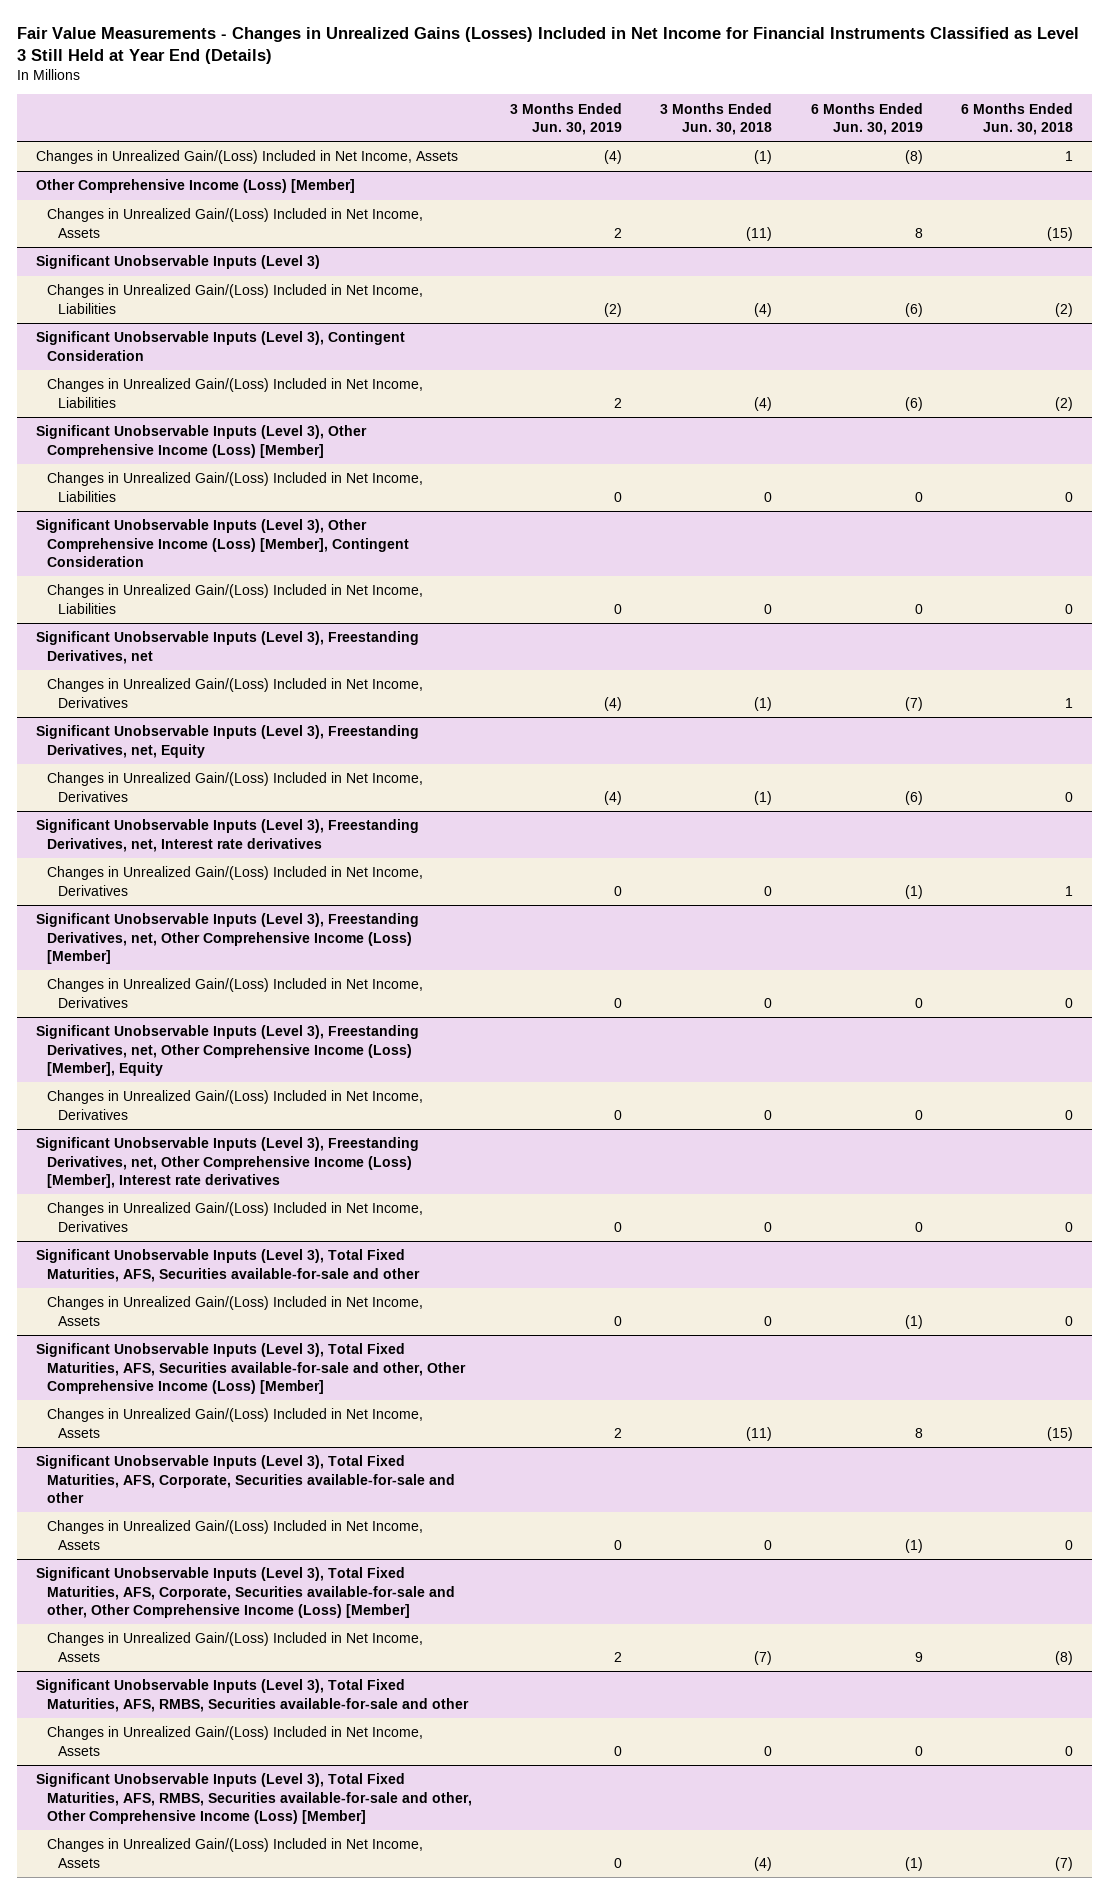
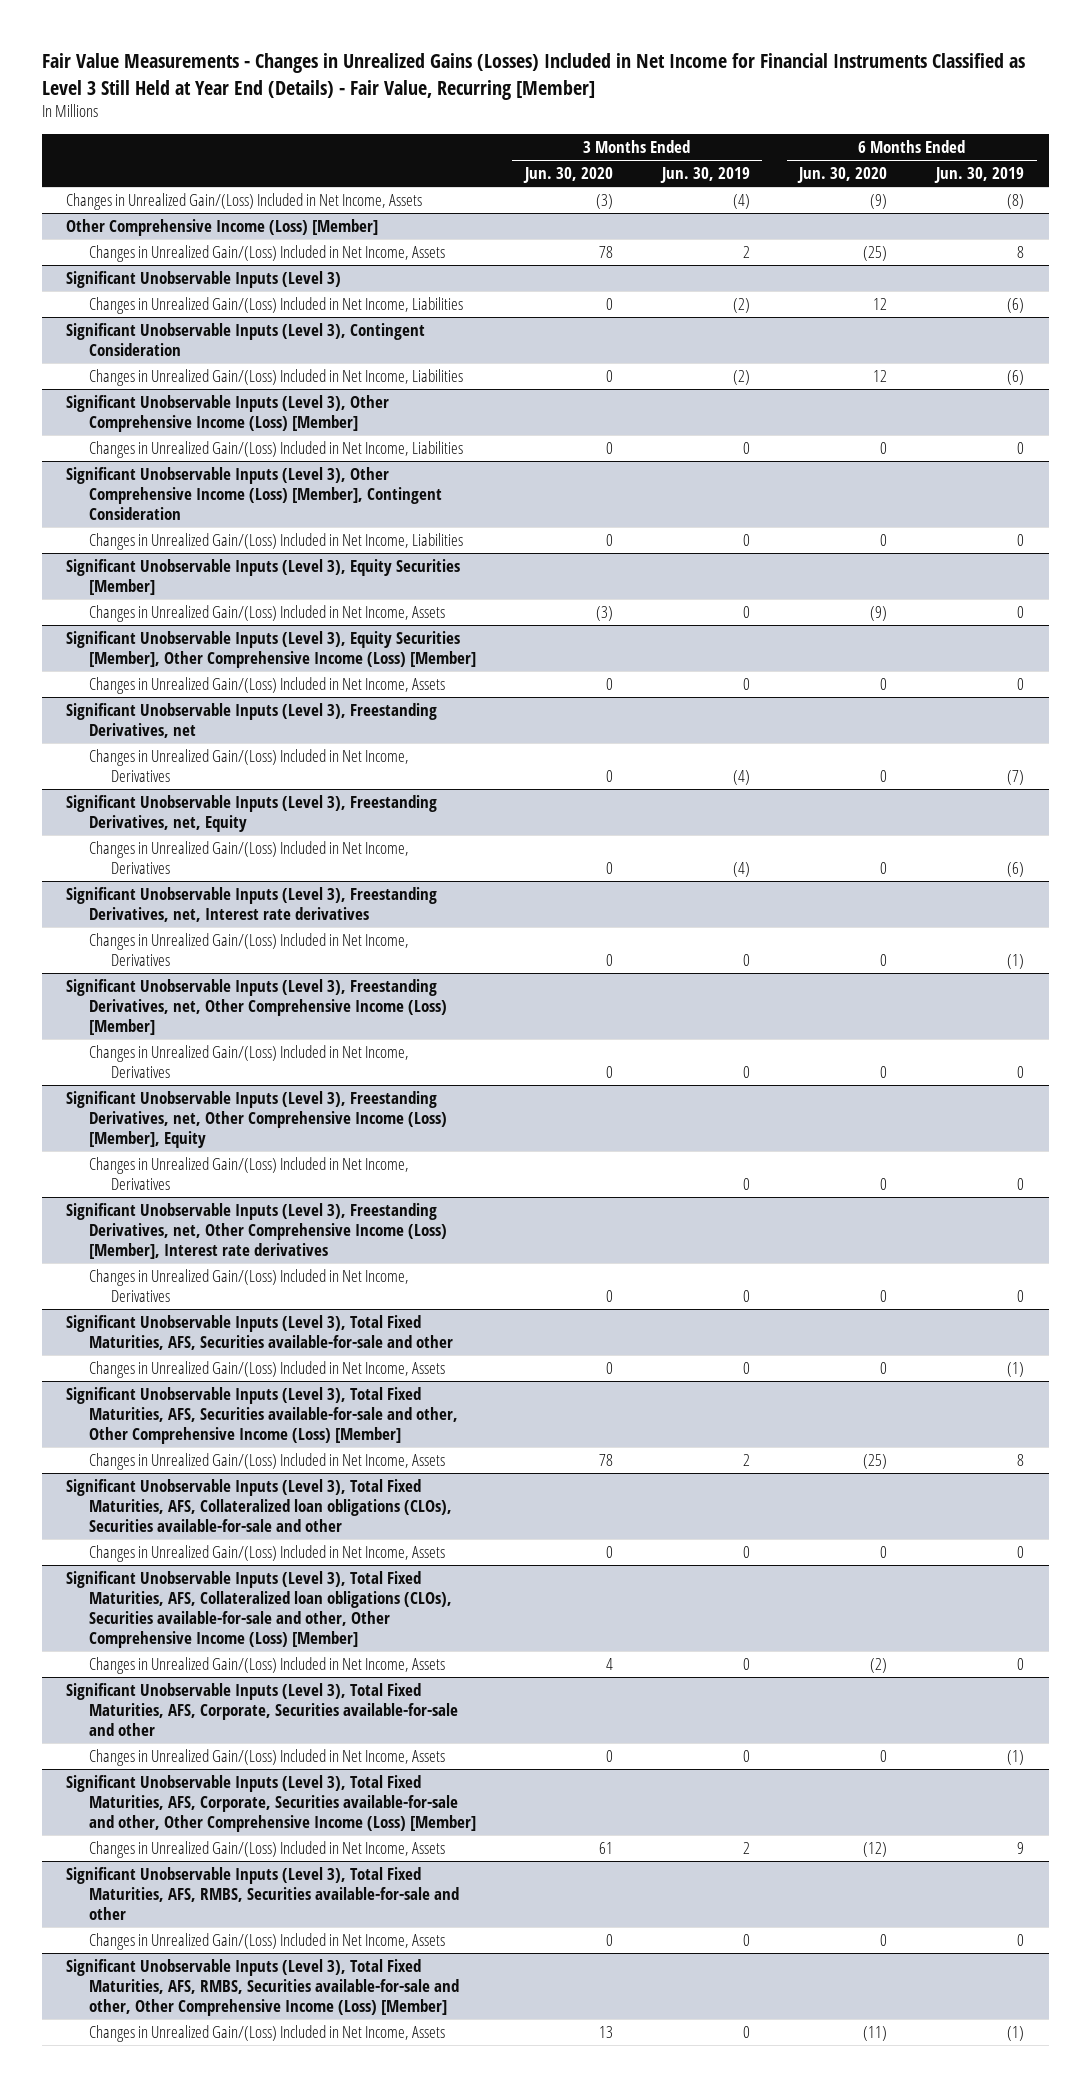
[16,27,1079,65] Fair Value Measurements - Changes in Unrealized Gains (Losses) Included in Net Income for Financial Instruments Classified as Level 3 Still Held at Year End (Details) -> [41,53,1025,100] Fair Value Measurements - Changes in Unrealized Gains (Losses) Included in Net Income for Financial Instruments Classified as Level 3 Still Held at Year End (Details) - Fair Value, Recurring [Member]
[660,102,773,136] 3 Months Ended Jun. 30, 2018 -> none
[961,102,1074,136] 6 Months Ended Jun. 30, 2018 -> none
none -> [522,167,613,184] Jun. 30, 2020
none -> [797,167,888,184] Jun. 30, 2020
[614,397,623,408] 2 -> [733,369,751,385] (2)
none -> [66,558,461,595] Significant Unobservable Inputs (Level 3), Equity Securities [Member]
none -> [88,604,445,622] Changes in Unrealized Gain/(Loss) Included in Net Income, Assets
none -> [66,630,476,668] Significant Unobservable Inputs (Level 3), Equity Securities [Member], Other Comprehensive Income (Loss) [Member]
none -> [88,676,445,694] Changes in Unrealized Gain/(Loss) Included in Net Income, Assets
none -> [66,1478,452,1532] Significant Unobservable Inputs (Level 3), Total Fixed Maturities, AFS, Collateralized loan obligations (CLOs), Securities available-for-sale and other
none -> [88,1544,445,1562] Changes in Unrealized Gain/(Loss) Included in Net Income, Assets
none -> [66,1570,452,1648] Significant Unobservable Inputs (Level 3), Total Fixed Maturities, AFS, Collateralized loan obligations (CLOs), Securities available-for-sale and other, Other Comprehensive Income (Loss) [Member]
none -> [88,1656,445,1674] Changes in Unrealized Gain/(Loss) Included in Net Income, Assets

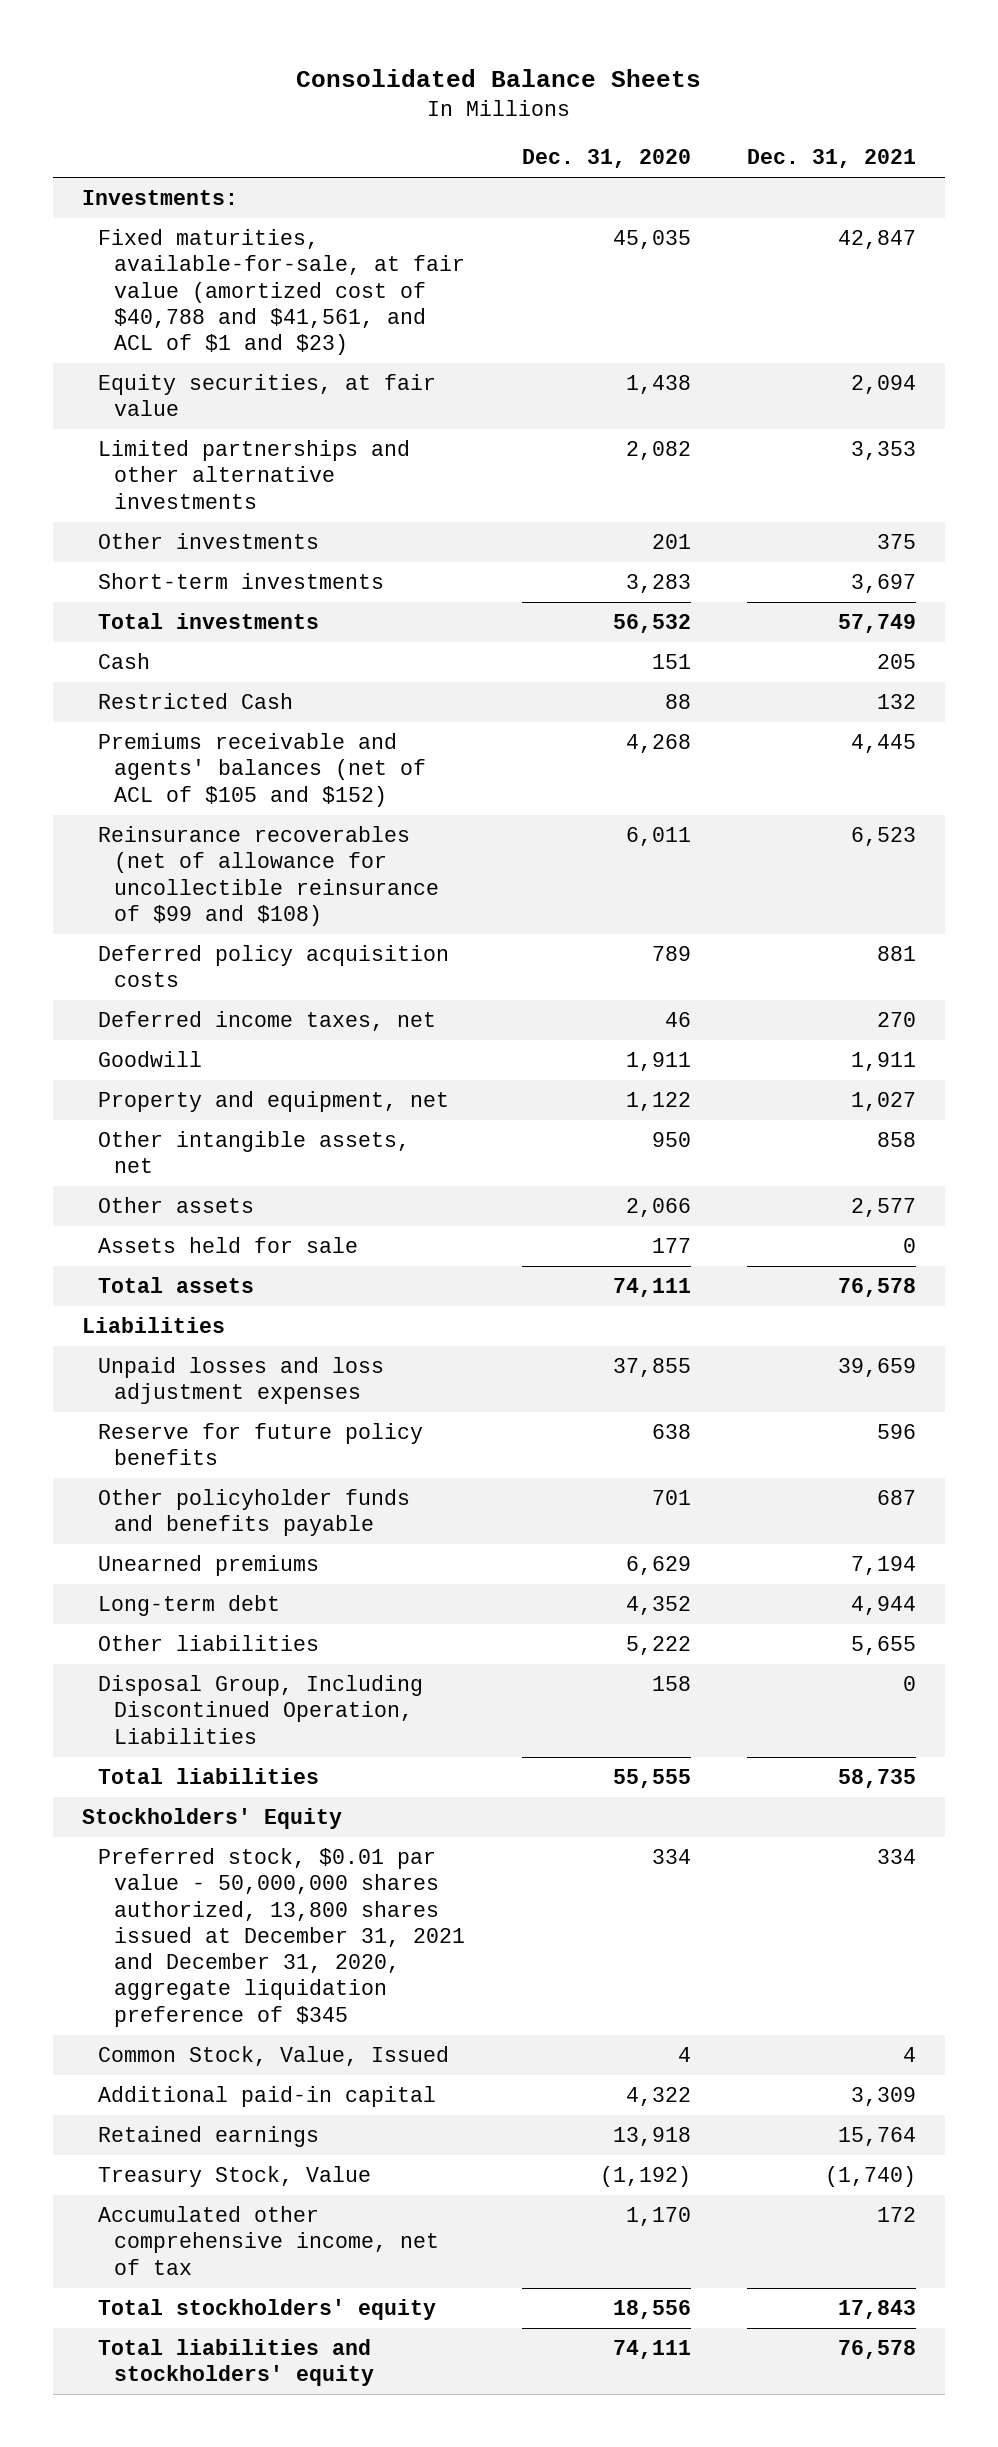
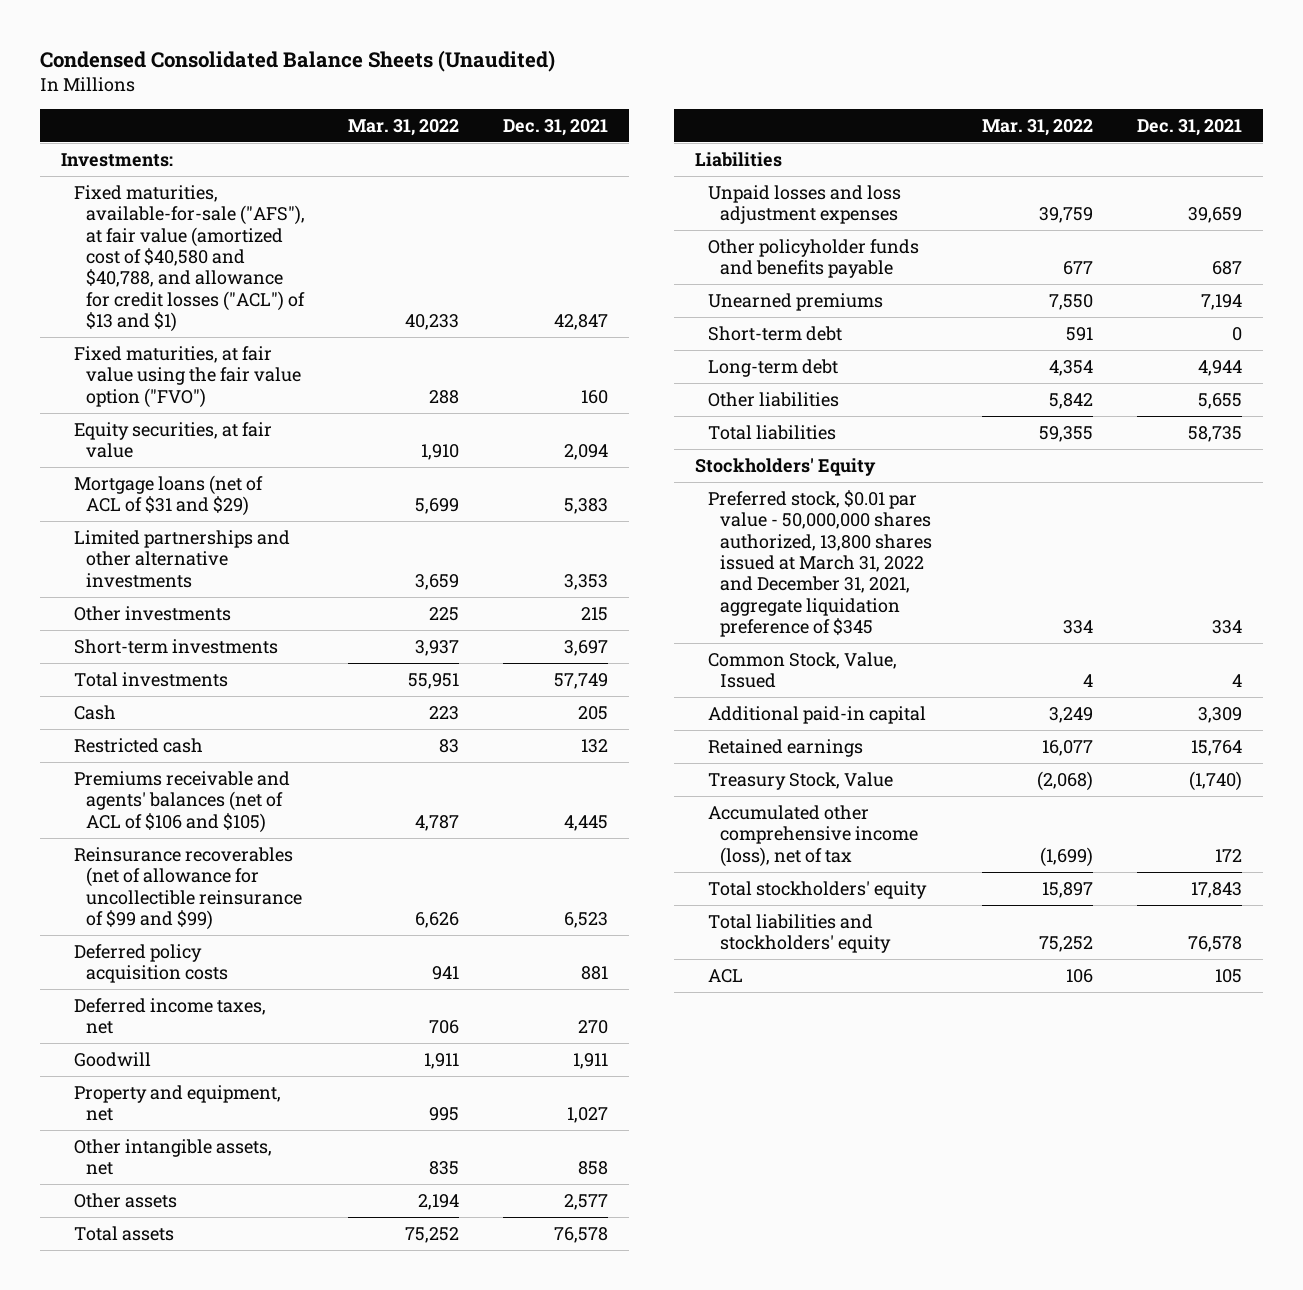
[296,68,702,87] Consolidated Balance Sheets -> [39,50,555,73] Condensed Consolidated Balance Sheets (Unaudited)
[521,149,691,169] Dec. 31, 2020 -> none
none -> [348,118,460,136] Mar. 31, 2022
[97,229,465,356] Fixed maturities, available-for-sale, at fair value (amortized cost of $40,788 and $41,561, and ACL of $1 and $23) -> [73,184,306,333] Fixed maturities, available-for-sale ("AFS"), at fair value (amortized cost of $40,580 and $40,788, and allowance for credit losses ("ACL") of $13 and $1)
none -> [73,345,302,408] Fixed maturities, at fair value using the fair value option ("FVO")
none -> [73,474,263,517] Mortgage loans (net of ACL of $31 and $29)
[877,534,917,550] 375 -> [580,606,608,621] 215
[97,693,293,710] Restricted Cash -> [73,737,203,753] Restricted cash
[97,733,426,807] Premiums receivable and agents' balances (net of ACL of $105 and $152) -> [73,770,290,833] Premiums receivable and agents' balances (net of ACL of $106 and $105)
[97,826,439,926] Reinsurance recoverables (net of allowance for uncollectible reinsurance of $99 and $108) -> [73,846,303,931] Reinsurance recoverables (net of allowance for uncollectible reinsurance of $99 and $99)
[97,1237,358,1254] Assets held for sale -> none
[97,1423,423,1466] Reserve for future policy benefits -> none
none -> [707,325,842,341] Short-term debt
[97,1675,423,1744] Disposal Group, Including Discontinued Operation, Liabilities -> none
[97,1848,465,2027] Preferred stock, $0.01 par value - 50,000,000 shares authorized, 13,800 shares issued at December 31, 2021 and December 31, 2020, aggregate liquidation preference of $345 -> [707,489,933,638] Preferred stock, $0.01 par value - 50,000,000 shares authorized, 13,800 shares issued at March 31, 2022 and December 31, 2021, aggregate liquidation preference of $345
[97,2206,439,2275] Accumulated other comprehensive income, net of tax -> [707,804,919,867] Accumulated other comprehensive income (loss), net of tax
none -> [707,968,743,983] ACL

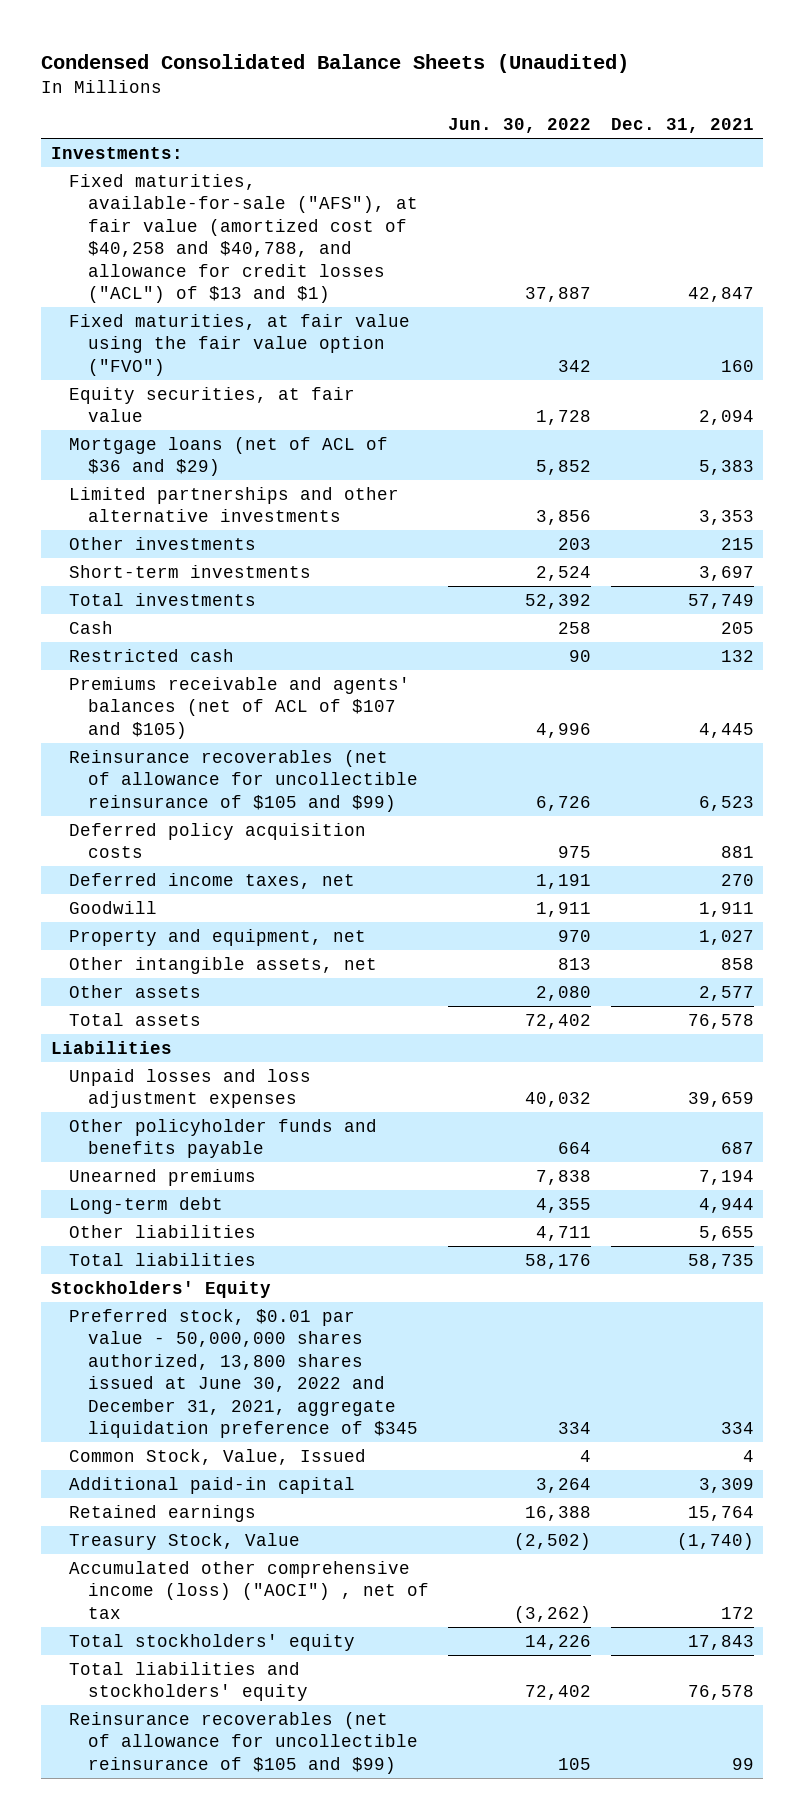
[348,118,460,136] Mar. 31, 2022 -> none
none -> [448,117,592,133] Jun. 30, 2022
[73,184,306,333] Fixed maturities, available-for-sale ("AFS"), at fair value (amortized cost of $40,580 and $40,788, and allowance for credit losses ("ACL") of $13 and $1) -> [69,173,418,304] Fixed maturities, available-for-sale ("AFS"), at fair value (amortized cost of $40,258 and $40,788, and allowance for credit losses ("ACL") of $13 and $1)
[73,474,263,517] Mortgage loans (net of ACL of $31 and $29) -> [69,436,389,477] Mortgage loans (net of ACL of $36 and $29)
[73,770,290,833] Premiums receivable and agents' balances (net of ACL of $106 and $105) -> [69,676,411,739] Premiums receivable and agents' balances (net of ACL of $107 and $105)
[73,846,303,931] Reinsurance recoverables (net of allowance for uncollectible reinsurance of $99 and $99) -> [69,749,418,812] Reinsurance recoverables (net of allowance for uncollectible reinsurance of $105 and $99)
[707,325,842,341] Short-term debt -> none
[707,489,933,638] Preferred stock, $0.01 par value - 50,000,000 shares authorized, 13,800 shares issued at March 31, 2022 and December 31, 2021, aggregate liquidation preference of $345 -> [69,1308,418,1439] Preferred stock, $0.01 par value - 50,000,000 shares authorized, 13,800 shares issued at June 30, 2022 and December 31, 2021, aggregate liquidation preference of $345
[707,804,919,867] Accumulated other comprehensive income (loss), net of tax -> [69,1560,429,1619] Accumulated other comprehensive income (loss) ("AOCI") , net of tax
[707,968,743,983] ACL -> none
none -> [69,1711,418,1774] Reinsurance recoverables (net of allowance for uncollectible reinsurance of $105 and $99)

